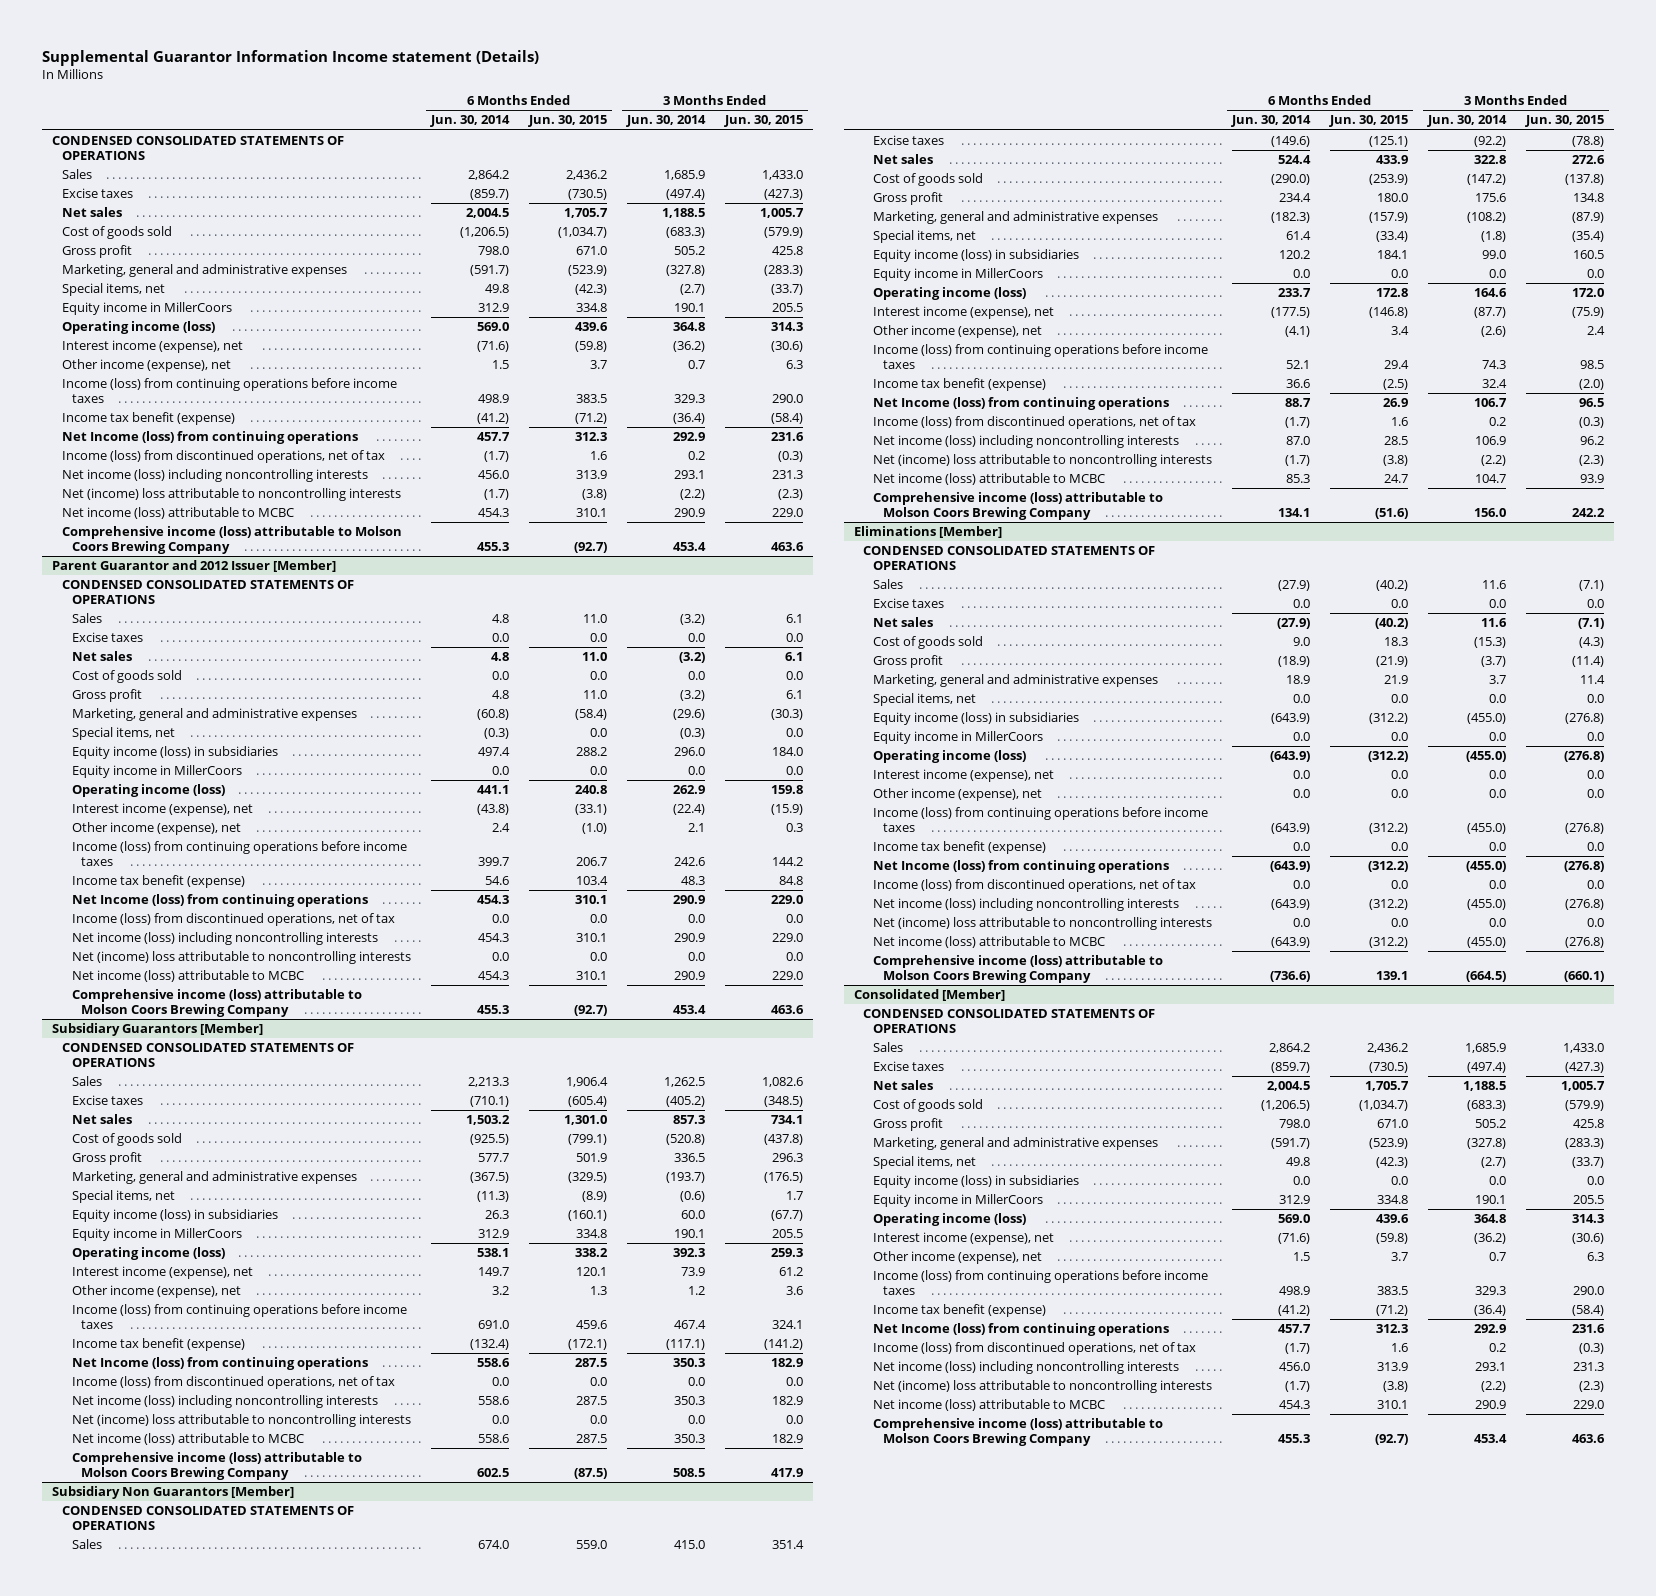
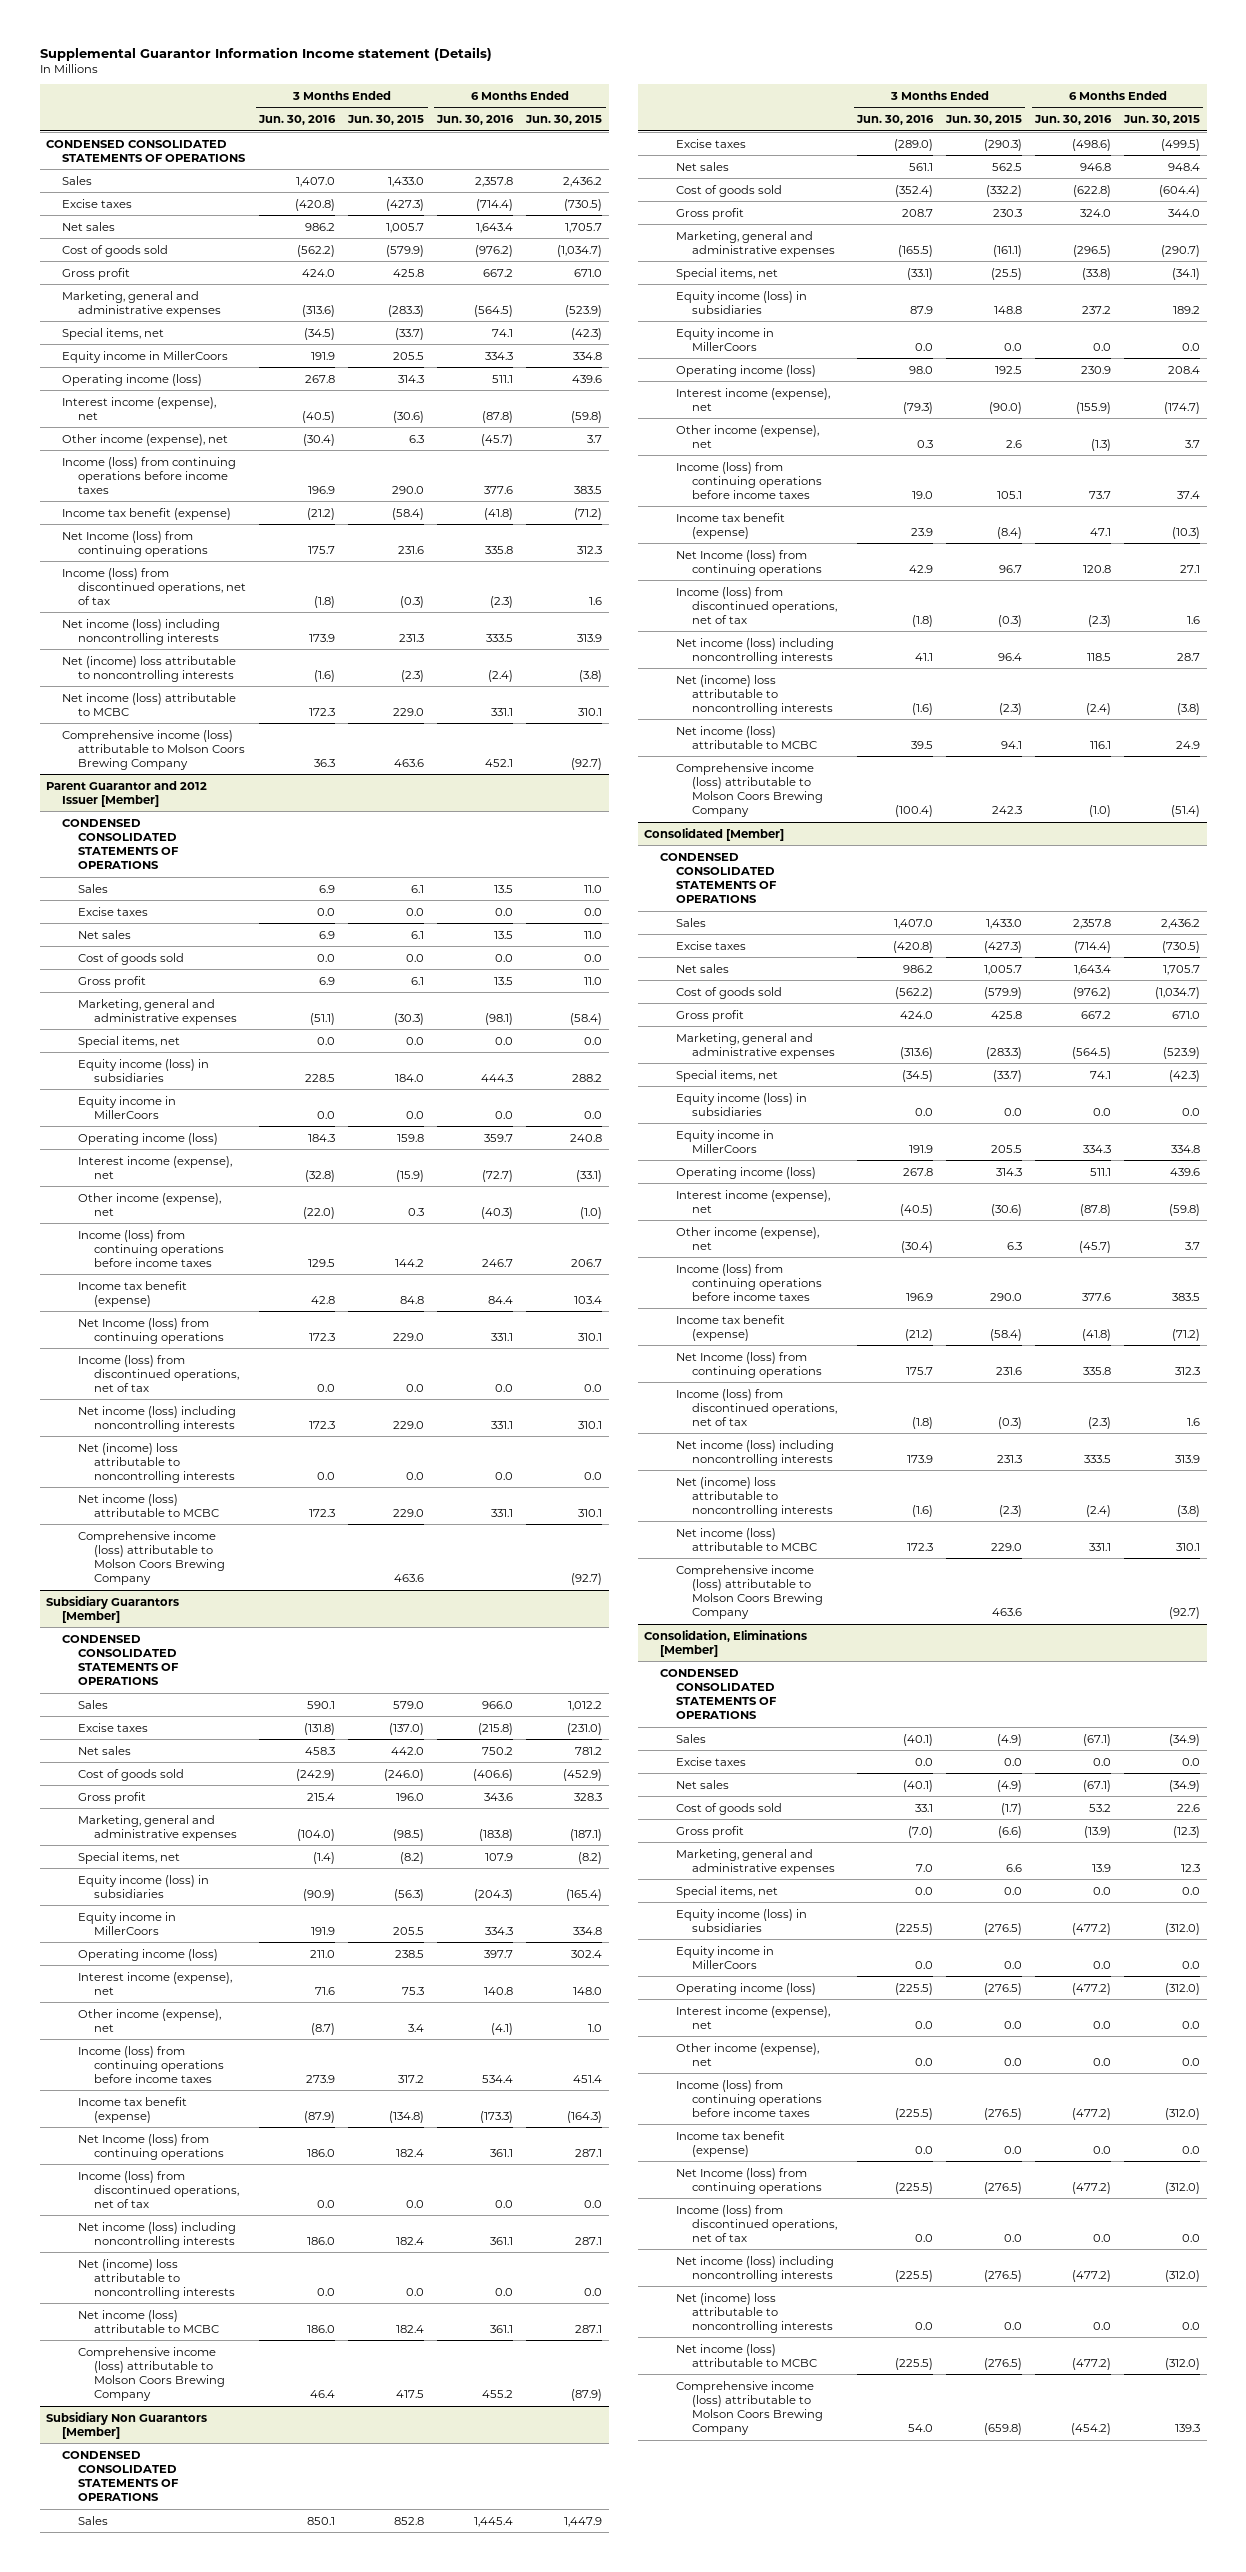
[429,115,510,128] Jun. 30, 2014 -> none
[625,115,706,128] Jun. 30, 2014 -> none
none -> [258,115,337,126] Jun. 30, 2016
none -> [436,115,515,126] Jun. 30, 2016
[565,1077,608,1088] 1,906.4 -> [568,1700,603,1711] 1,012.2
[761,1077,803,1088] 1,082.6 -> [393,1700,425,1709] 579.0
[567,1096,607,1108] (605.4) -> [567,1722,603,1735] (231.0)
[763,1096,803,1108] (348.5) -> [389,1722,425,1735] (137.0)
[563,1115,607,1126] 1,301.0 -> [575,1746,603,1755] 781.2
[770,1115,803,1125] 734.1 -> [391,1746,425,1755] 442.0
[567,1134,607,1146] (799.1) -> [563,1768,603,1781] (452.9)
[763,1134,803,1146] (437.8) -> [384,1768,425,1781] (246.0)
[575,1153,607,1163] 501.9 -> [574,1792,603,1801] 328.3
[771,1153,803,1163] 296.3 -> [396,1792,425,1801] 196.0
[567,1172,607,1184] (329.5) -> [570,1828,603,1841] (187.1)
[763,1172,803,1184] (176.5) -> [393,1828,425,1841] (98.5)
[581,1191,607,1203] (8.9) -> [578,1851,603,1864] (8.2)
[785,1191,803,1201] 1.7 -> [400,1851,425,1864] (8.2)
[567,1210,607,1222] (160.1) -> [566,1888,603,1901] (165.4)
[770,1210,803,1222] (67.7) -> [394,1888,425,1901] (56.3)
[574,1248,608,1258] 338.2 -> [571,1949,603,1958] 302.4
[770,1248,803,1258] 259.3 -> [395,1949,425,1958] 238.5
[575,1267,607,1277] 120.1 -> [573,1986,603,1995] 148.0
[778,1267,803,1277] 61.2 -> [402,1986,425,1995] 75.3
[589,1286,607,1296] 1.3 -> [588,2023,603,2032] 1.0
[785,1286,803,1296] 3.6 -> [408,2023,425,2032] 3.4
[575,1319,607,1329] 459.6 -> [573,2074,603,2083] 451.4
[771,1319,803,1329] 324.1 -> [398,2074,425,2083] 317.2
[567,1339,607,1351] (172.1) -> [567,2110,603,2123] (164.3)
[763,1339,803,1351] (141.2) -> [389,2110,425,2123] (134.8)
[574,1358,607,1368] 287.5 -> [575,2148,603,2157] 287.1
[770,1358,803,1368] 182.9 -> [396,2148,425,2157] 182.4
[575,1396,607,1406] 287.5 -> [575,2236,603,2245] 287.1
[771,1396,803,1406] 182.9 -> [396,2236,425,2245] 182.4
[575,1434,607,1444] 287.5 -> [575,2324,603,2333] 287.1
[771,1434,803,1444] 182.9 -> [396,2324,425,2333] 182.4
[573,1467,607,1479] (87.5) -> [571,2389,603,2402] (87.9)
[770,1467,803,1477] 417.9 -> [396,2390,425,2399] 417.5
[575,1540,607,1550] 559.0 -> [564,2516,603,2527] 1,447.9
[771,1540,804,1550] 351.4 -> [394,2516,425,2525] 852.8
[1368,136,1408,148] (125.1) -> [1161,138,1201,151] (499.5)
[1571,136,1604,148] (78.8) -> [984,138,1023,151] (290.3)
[1375,155,1408,165] 433.9 -> [1168,162,1201,171] 948.4
[1571,155,1605,165] 272.6 -> [992,162,1023,171] 562.5
[1368,174,1408,186] (253.9) -> [1159,184,1201,197] (604.4)
[1564,174,1604,186] (137.8) -> [986,184,1023,197] (332.2)
[1376,193,1408,203] 180.0 -> [1168,208,1201,217] 344.0
[1572,193,1604,203] 134.8 -> [993,208,1023,217] 230.3
[1368,212,1408,224] (157.9) -> [1161,244,1201,257] (290.7)
[1571,212,1604,224] (87.9) -> [993,244,1023,257] (161.1)
[1375,231,1408,243] (33.4) -> [1172,267,1201,280] (34.1)
[1571,231,1604,243] (35.4) -> [991,267,1023,280] (25.5)
[1376,250,1408,260] 184.1 -> [1173,305,1201,314] 189.2
[1572,250,1604,260] 160.5 -> [994,305,1023,314] 148.8
[1375,288,1408,298] 172.8 -> [1168,365,1201,374] 208.4
[1571,288,1604,298] 172.0 -> [995,365,1023,374] 192.5
[1368,307,1408,319] (146.8) -> [1164,401,1201,414] (174.7)
[1571,307,1604,319] (75.9) -> [989,401,1023,414] (90.0)
[1390,326,1409,336] 3.4 -> [1185,439,1201,448] 3.7
[1586,326,1605,336] 2.4 -> [1006,439,1023,448] 2.6
[1383,359,1409,369] 29.4 -> [1177,490,1201,499] 37.4
[1579,359,1604,369] 98.5 -> [997,490,1023,499] 105.1
[1382,379,1408,391] (2.5) -> [1172,526,1201,539] (10.3)
[1578,379,1604,391] (2.0) -> [997,526,1023,539] (8.4)
[1382,398,1408,408] 26.9 -> [1180,564,1201,573] 27.1
[1578,398,1604,408] 96.5 -> [999,564,1023,573] 96.7
[1383,436,1408,446] 28.5 -> [1177,652,1201,661] 28.7
[1579,436,1604,446] 96.2 -> [998,652,1023,661] 96.4
[853,526,1002,539] Eliminations [Member] -> none
[863,546,1156,570] CONDENSED CONSOLIDATED STATEMENTS OF OPERATIONS -> none
[873,579,904,590] Sales -> none
[873,598,945,609] Excise taxes -> none
[873,617,934,628] Net sales -> none
[873,636,984,650] Cost of goods sold -> none
[873,655,944,669] Gross profit -> none
[873,674,1159,688] Marketing, general and administrative expenses -> none
[873,693,977,707] Special items, net -> none
[873,712,1080,726] Equity income (loss) in subsidiaries -> none
[873,731,1044,745] Equity income in MillerCoors -> none
[873,750,1027,764] Operating income (loss) -> none
[873,769,1055,783] Interest income (expense), net -> none
[873,788,1043,802] Other income (expense), net -> none
[873,807,1209,832] Income (loss) from continuing operations before income taxes -> none
[873,841,1047,855] Income tax benefit (expense) -> none
[873,860,1170,874] Net Income (loss) from continuing operations -> none
[873,879,1197,893] Income (loss) from discontinued operations, net of tax -> none
[873,898,1180,912] Net income (loss) including noncontrolling interests -> none
[873,917,1213,931] Net (income) loss attributable to noncontrolling interests -> none
[873,936,1106,949] Net income (loss) attributable to MCBC -> none
[873,955,1164,983] Comprehensive income (loss) attributable to Molson Coors Brewing Company -> none
[1383,474,1408,484] 24.7 -> [1176,740,1201,749] 24.9
[1579,474,1604,484] 93.9 -> [1001,740,1023,749] 94.1
[1374,507,1408,519] (51.6) -> [1171,805,1201,818] (51.4)
[1571,507,1605,517] 242.2 -> [992,806,1023,815] 242.3
none -> [644,1629,808,1657] Consolidation, Eliminations [Member]
none -> [659,1668,777,1720] CONDENSED CONSOLIDATED STATEMENTS OF OPERATIONS
none -> [675,1733,706,1743] Sales
none -> [675,1756,746,1766] Excise taxes
none -> [675,1779,729,1789] Net sales
none -> [675,1802,782,1815] Cost of goods sold
none -> [675,1825,744,1838] Gross profit
none -> [675,1848,835,1875] Marketing, general and administrative expenses
none -> [675,1885,778,1898] Special items, net
none -> [675,1908,807,1932] Equity income (loss) in subsidiaries
none -> [675,1945,774,1969] Equity income in MillerCoors
none -> [675,1982,816,1995] Operating income (loss)
none -> [675,2005,830,2029] Interest income (expense), net
none -> [675,2042,819,2066] Other income (expense), net
none -> [675,2079,822,2117] Income (loss) from continuing operations before income taxes
none -> [675,2130,785,2157] Income tax benefit (expense)
none -> [675,2167,822,2194] Net Income (loss) from continuing operations
none -> [675,2204,837,2242] Income (loss) from discontinued operations, net of tax
none -> [675,2255,834,2282] Net income (loss) including noncontrolling interests
none -> [675,2292,833,2333] Net (income) loss attributable to noncontrolling interests
none -> [675,2343,817,2367] Net income (loss) attributable to MCBC
none -> [675,2380,823,2436] Comprehensive income (loss) attributable to Molson Coors Brewing Company

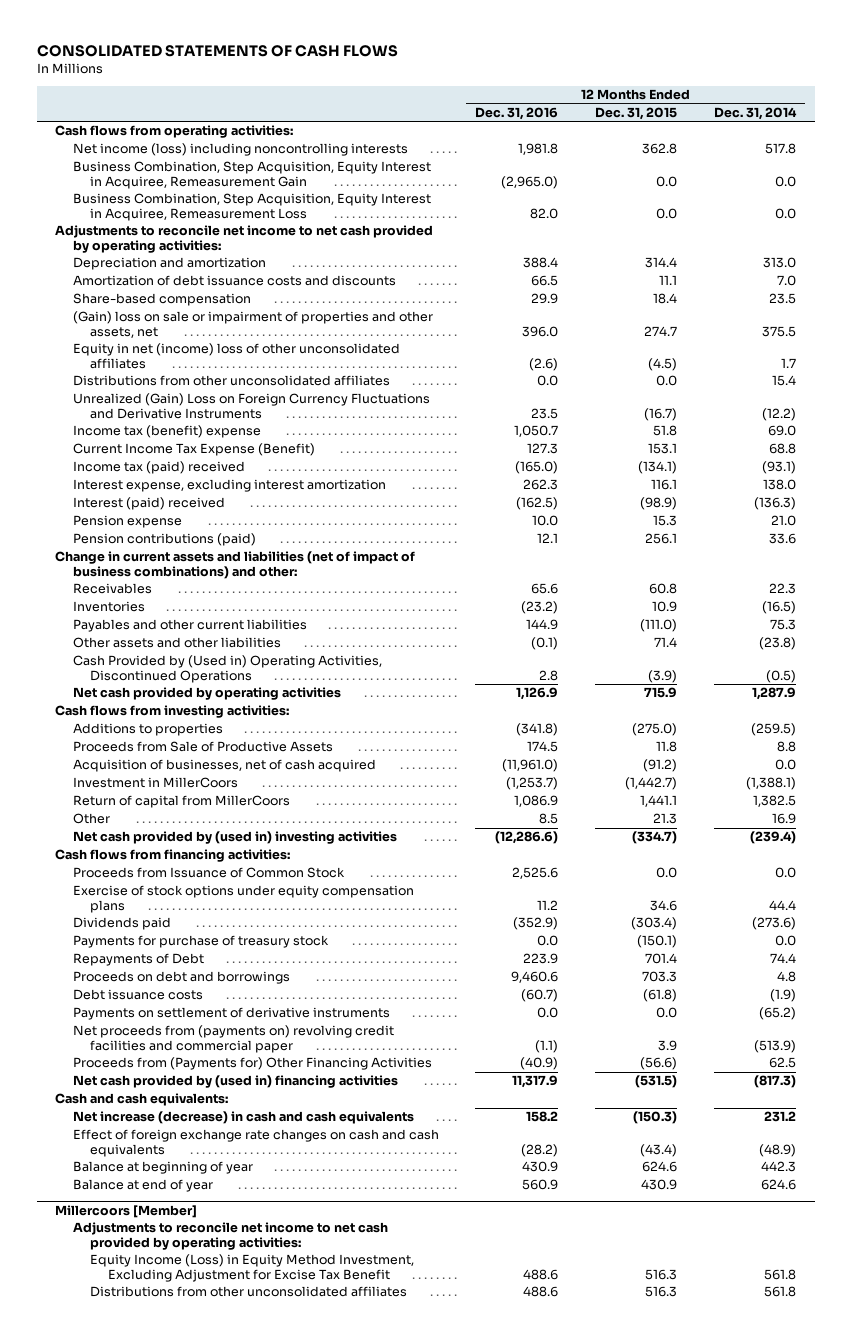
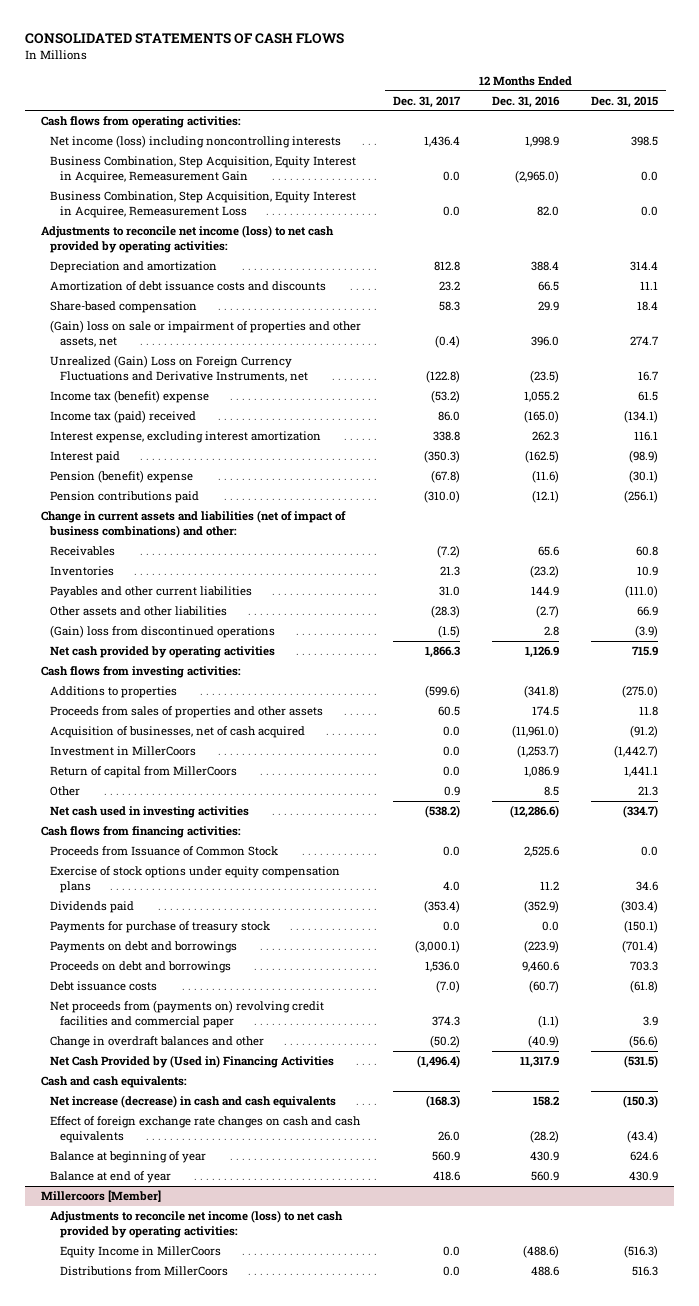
[714,106,798,120] Dec. 31, 2014 -> none
none -> [393,95,462,108] Dec. 31, 2017
[518,143,559,156] 1,981.8 -> [525,136,560,148] 1,998.9
[642,143,678,155] 362.8 -> [631,136,659,147] 398.5
[55,225,434,254] Adjustments to reconcile net income to net cash provided by operating activities: -> [40,225,334,254] Adjustments to reconcile net income (loss) to net cash provided by operating activities:
[72,343,400,370] Equity in net (income) loss of other unconsolidated affiliates -> none
[72,375,390,387] Distributions from other unconsolidated affiliates -> none
[72,443,315,457] Current Income Tax Expense (Benefit) -> none
[72,393,430,420] Unrealized (Gain) Loss on Foreign Currency Fluctuations and Derivative Instruments -> [50,355,308,383] Unrealized (Gain) Loss on Foreign Currency Fluctuations and Derivative Instruments, net
[531,408,559,420] 23.5 -> [530,370,560,384] (23.5)
[644,408,678,422] (16.7) -> [638,371,659,382] 16.7
[514,425,559,438] 1,050.7 -> [524,391,560,403] 1,055.2
[653,425,678,437] 51.8 -> [638,391,659,402] 61.5
[72,497,225,511] Interest (paid) received -> [50,451,121,464] Interest paid
[72,515,182,529] Pension expense -> [50,470,194,484] Pension (benefit) expense
[532,515,559,527] 10.0 -> [532,470,560,484] (11.6)
[653,515,678,527] 15.3 -> [629,470,659,484] (30.1)
[72,533,256,547] Pension contributions (paid) -> [50,491,200,504] Pension contributions paid
[537,533,559,544] 12.1 -> [532,490,560,504] (12.1)
[645,533,678,545] 256.1 -> [624,490,659,504] (256.1)
[531,637,559,651] (0.1) -> [536,605,560,619] (2.7)
[654,637,678,648] 71.4 -> [637,606,659,617] 66.9
[72,655,382,684] Cash Provided by (Used in) Operating Activities, Discontinued Operations -> [50,625,276,639] (Gain) loss from discontinued operations
[72,741,333,753] Proceeds from Sale of Productive Assets -> [50,706,324,719] Proceeds from sales of properties and other assets
[72,831,397,845] Net cash provided by (used in) investing activities -> [50,806,250,819] Net cash used in investing activities
[72,953,204,967] Repayments of Debt -> none
none -> [50,941,238,954] Payments on debt and borrowings
[72,1007,390,1021] Payments on settlement of derivative instruments -> none
[72,1057,432,1071] Proceeds from (Payments for) Other Financing Activities -> [50,1036,265,1049] Change in overdraft balances and other
[72,1075,398,1089] Net cash provided by (used in) financing activities -> [50,1055,335,1069] Net Cash Provided by (Used in) Financing Activities
[72,1222,388,1251] Adjustments to reconcile net income to net cash provided by operating activities: -> [50,1210,344,1239] Adjustments to reconcile net income (loss) to net cash provided by operating activities:
[90,1254,415,1283] Equity Income (Loss) in Equity Method Investment, Excluding Adjustment for Excise Tax Benefit -> [59,1246,221,1259] Equity Income in MillerCoors
[523,1269,559,1281] 488.6 -> [523,1245,560,1259] (488.6)
[645,1269,678,1281] 516.3 -> [624,1245,659,1259] (516.3)
[90,1286,408,1298] Distributions from other unconsolidated affiliates -> [59,1266,228,1277] Distributions from MillerCoors

